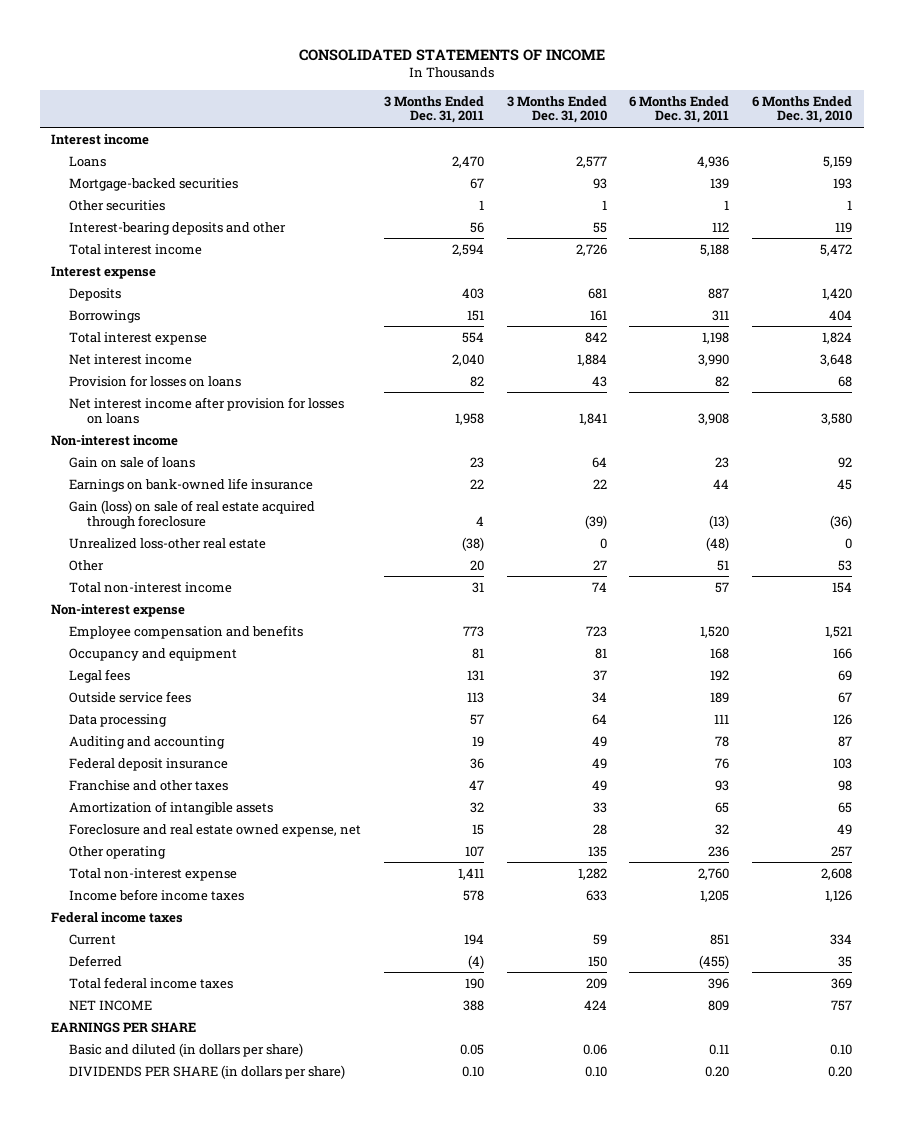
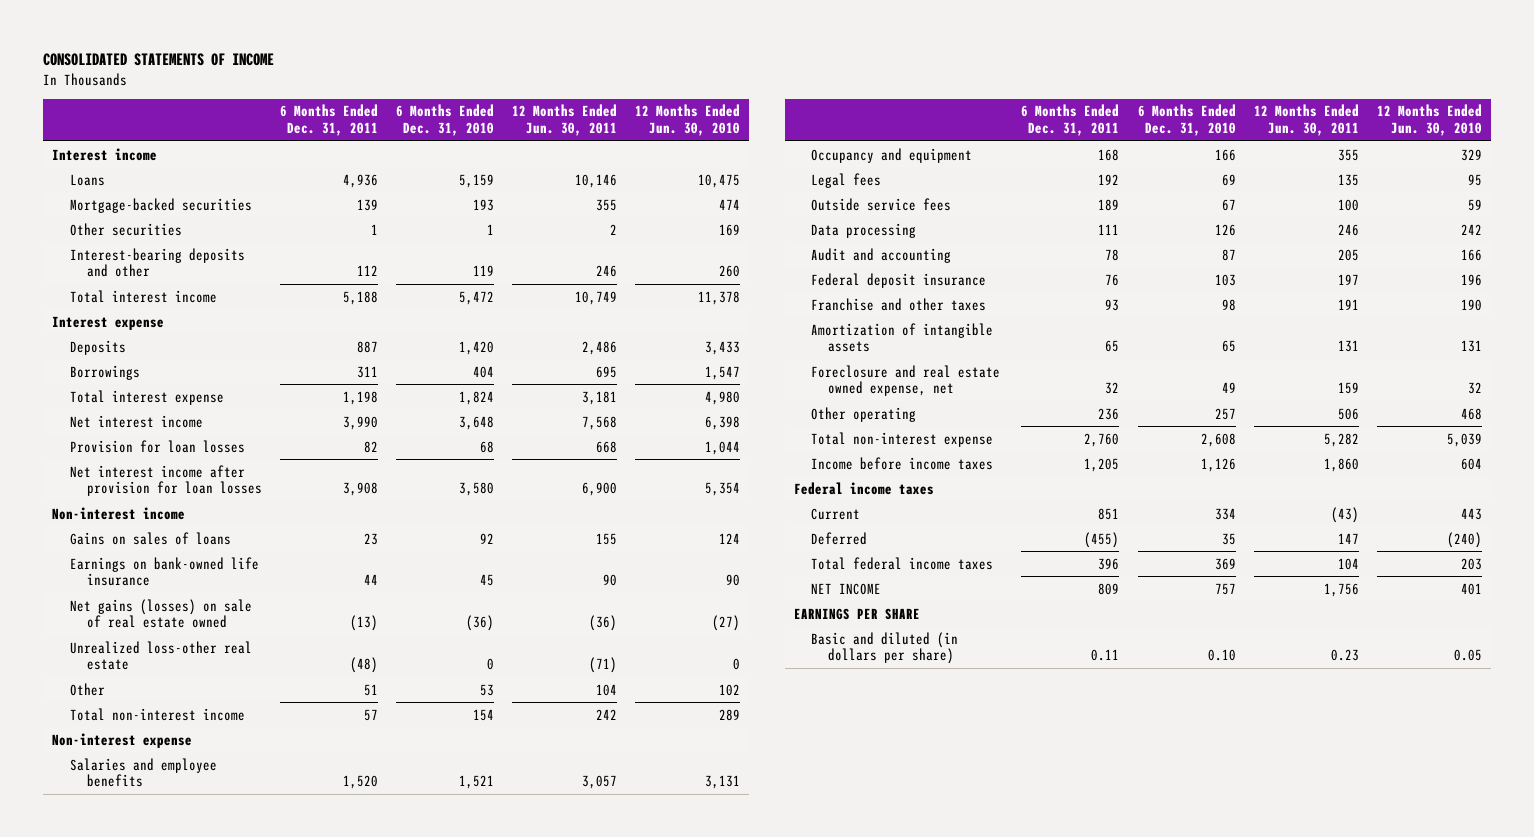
[383,95,484,124] 3 Months Ended Dec. 31, 2011 -> none
[506,95,607,124] 3 Months Ended Dec. 31, 2010 -> none
none -> [512,104,618,137] 12 Months Ended Jun. 30, 2011
none -> [635,104,741,137] 12 Months Ended Jun. 30, 2010
[69,374,242,387] Provision for losses on loans -> [69,439,245,453] Provision for loan losses
[69,396,345,424] Net interest income after provision for losses on loans -> [69,464,262,497] Net interest income after provision for loan losses
[69,455,196,468] Gain on sale of loans -> [69,531,231,545] Gains on sales of loans
[69,499,316,529] Gain (loss) on sale of real estate acquired through foreclosure -> [69,598,252,629] Net gains (losses) on sale of real estate owned
[69,624,304,639] Employee compensation and benefits -> [69,757,217,788] Salaries and employee benefits
[69,735,226,749] Auditing and accounting -> [811,247,952,263] Audit and accounting
[69,1064,346,1079] DIVIDENDS PER SHARE (in dollars per share) -> none

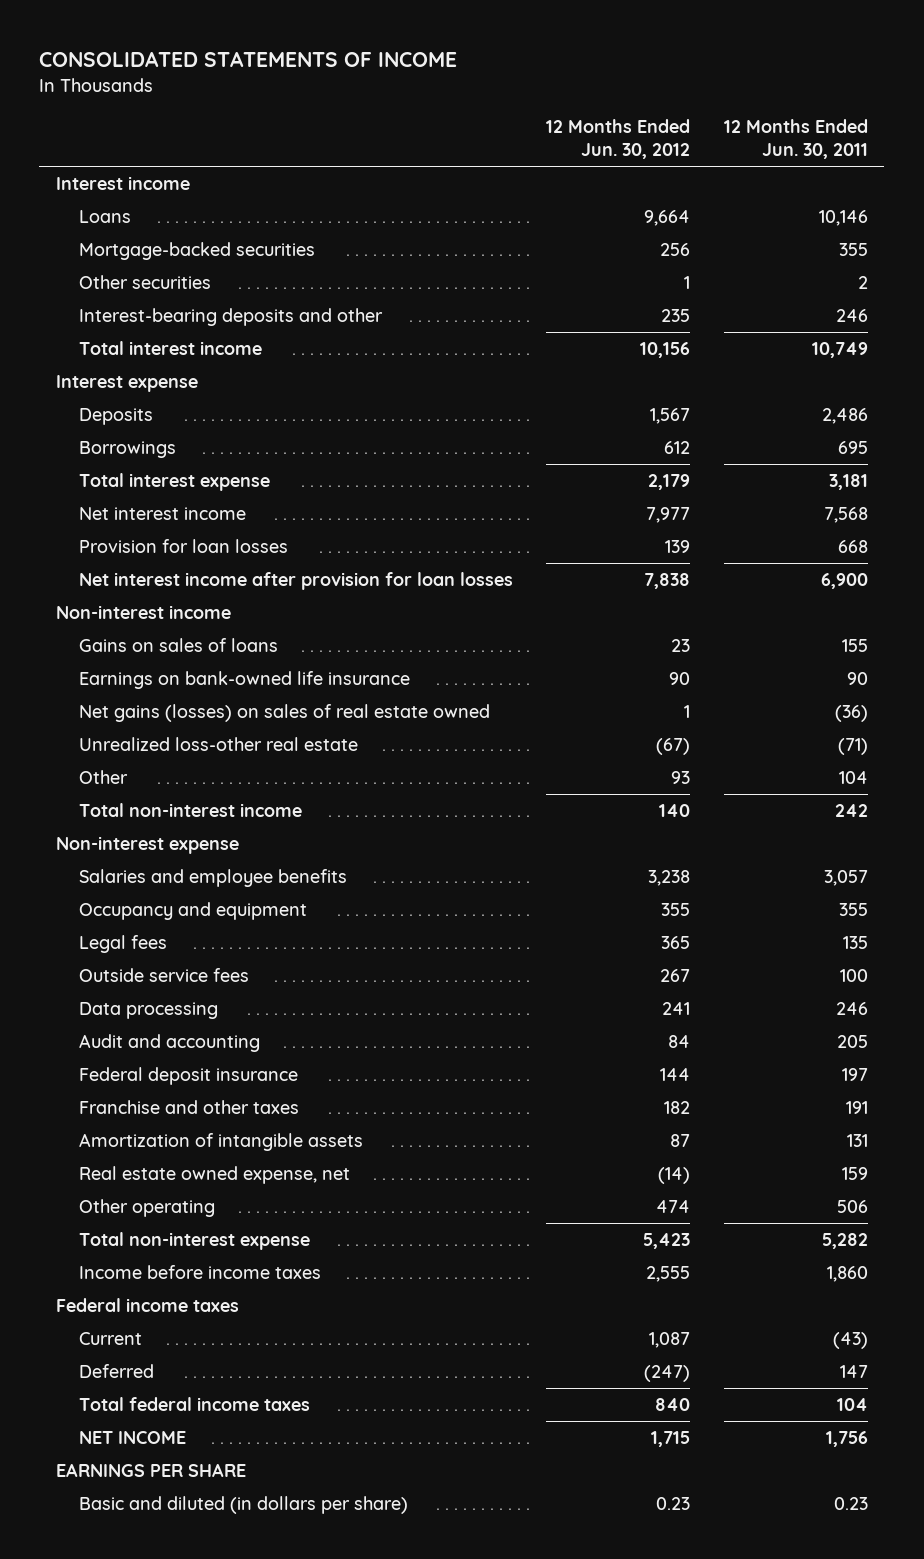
[279,104,378,137] 6 Months Ended Dec. 31, 2011 -> none
[395,104,494,137] 6 Months Ended Dec. 31, 2010 -> none
[635,104,741,137] 12 Months Ended Jun. 30, 2010 -> none
none -> [546,119,691,160] 12 Months Ended Jun. 30, 2012
[69,598,252,629] Net gains (losses) on sale of real estate owned -> [79,703,491,722] Net gains (losses) on sales of real estate owned
[811,364,1001,397] Foreclosure and real estate owned expense, net -> [79,1165,351,1184] Real estate owned expense, net

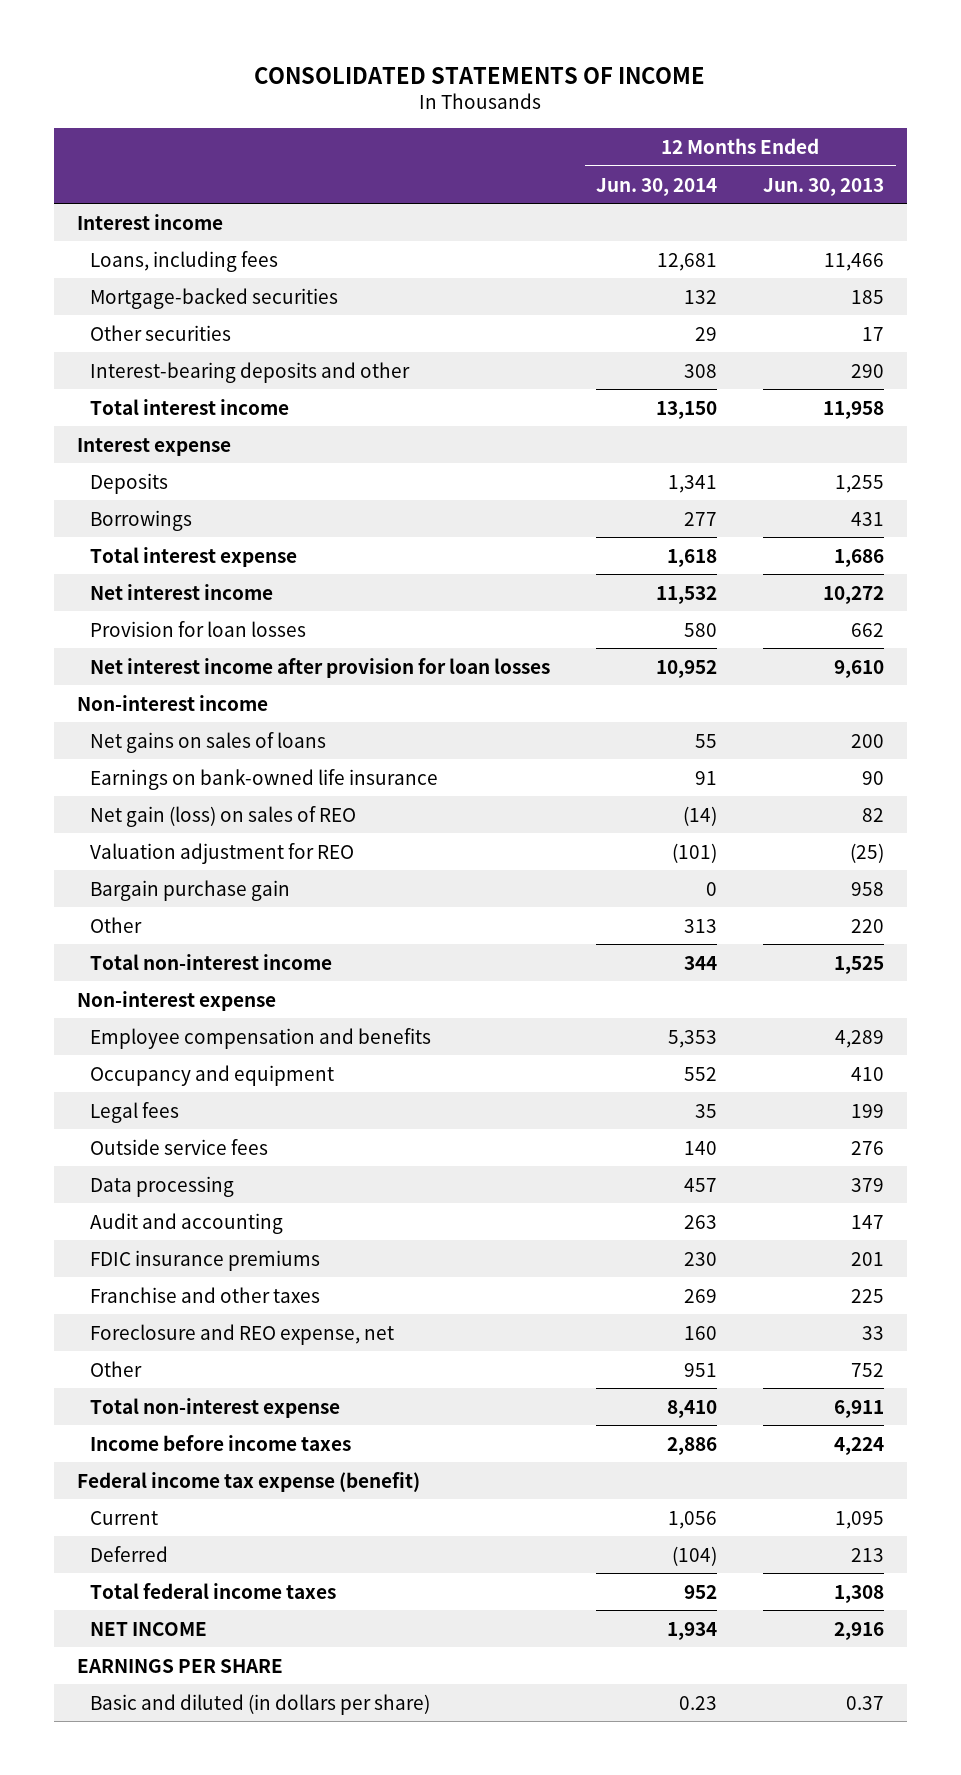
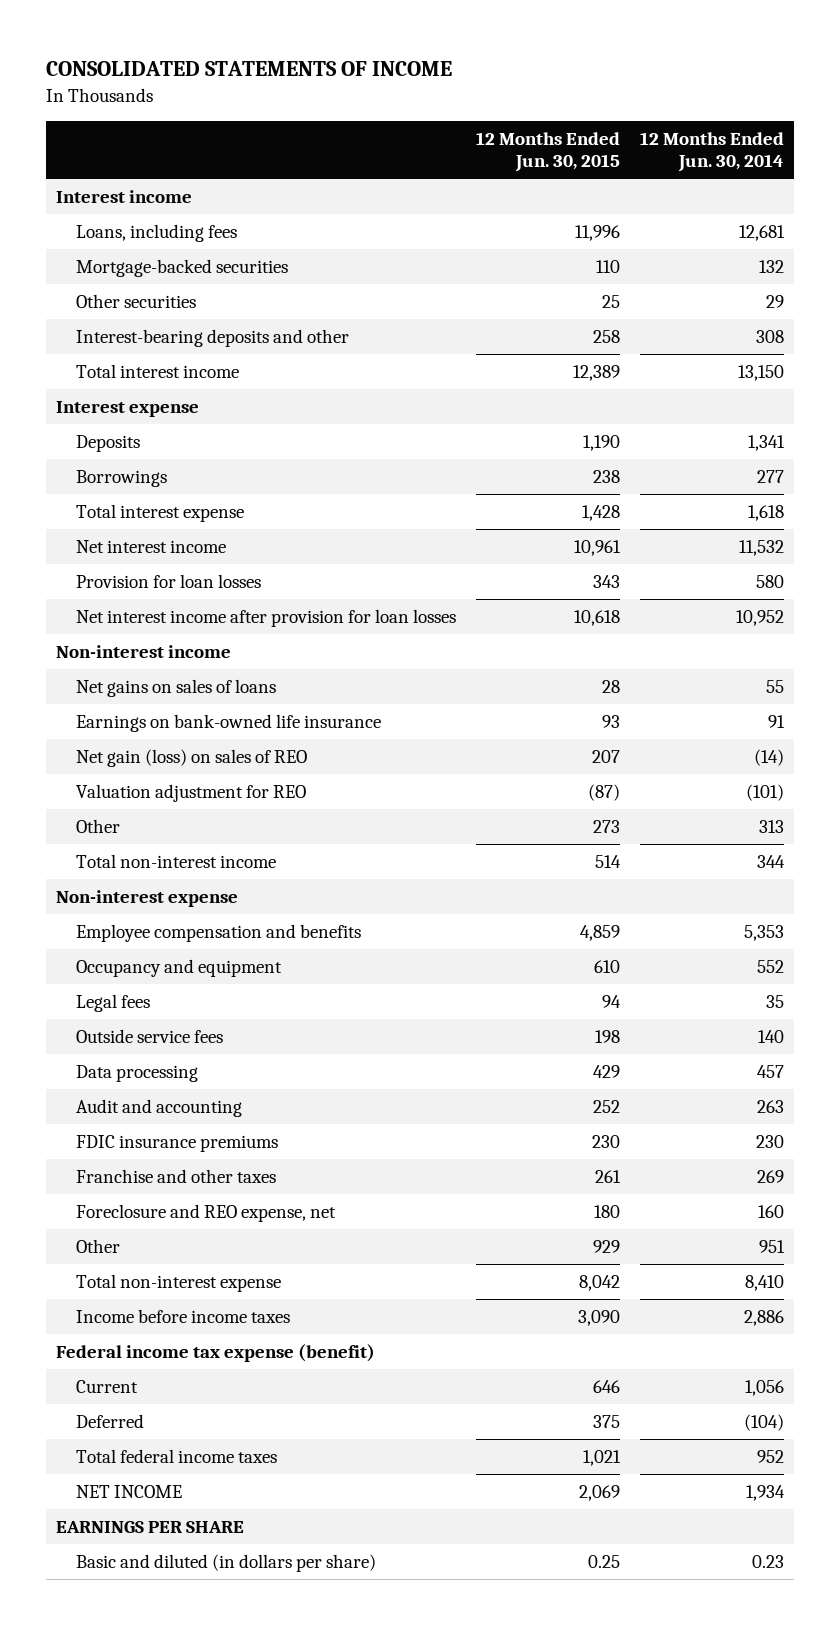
[763,177,885,196] Jun. 30, 2013 -> none
none -> [476,132,621,173] 12 Months Ended Jun. 30, 2015
[90,879,291,901] Bargain purchase gain -> none

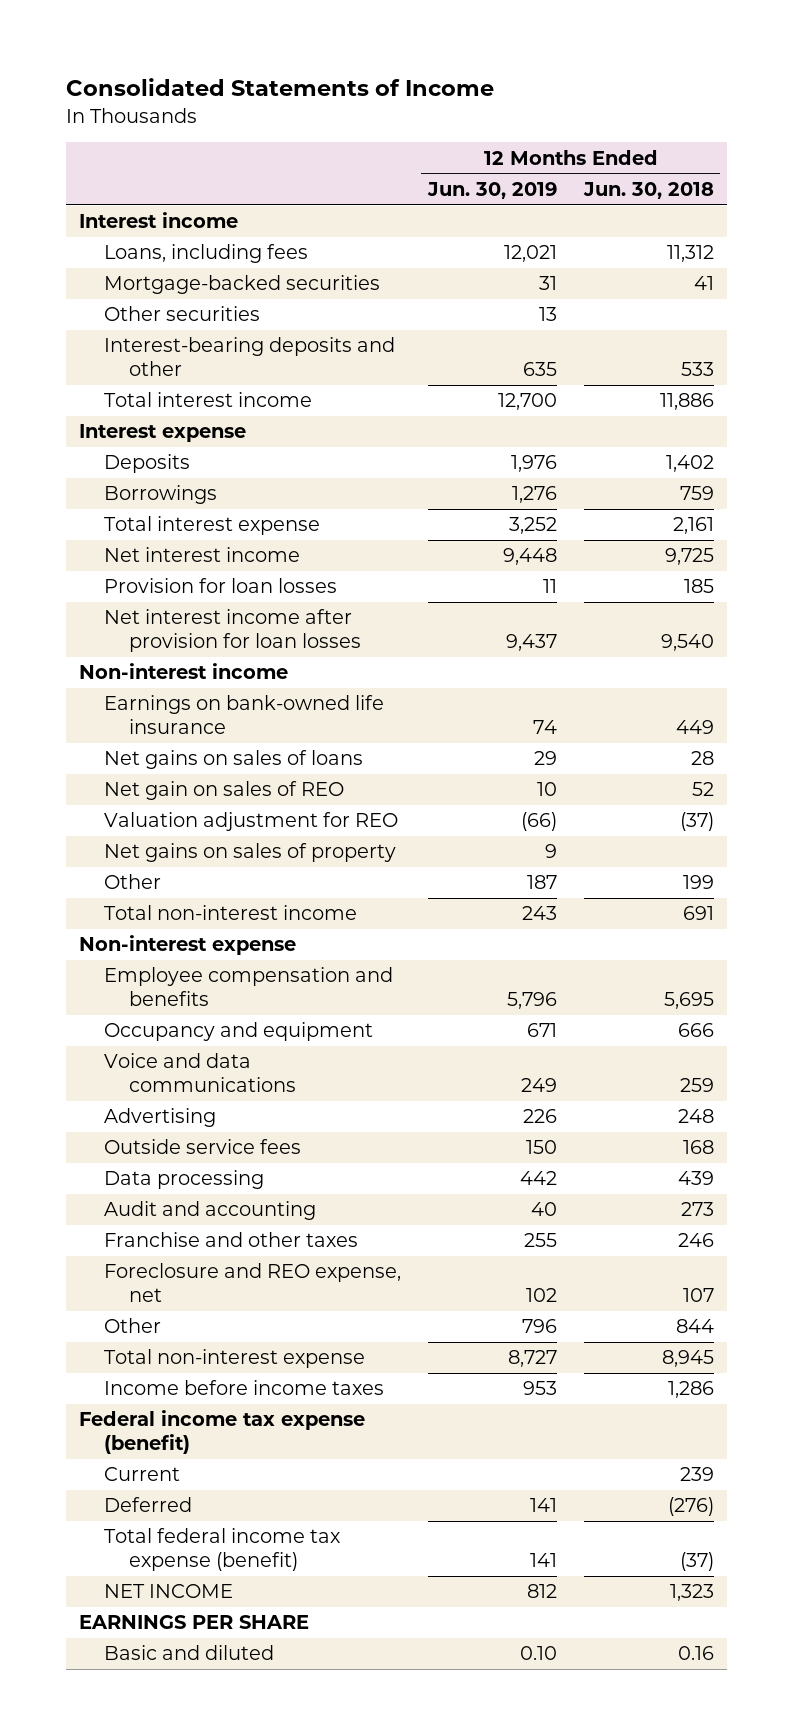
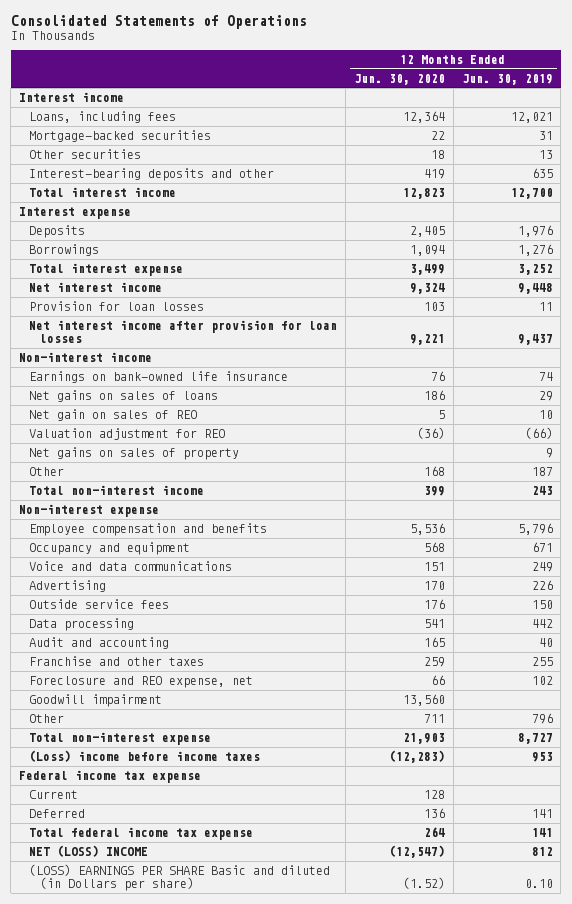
[65,78,494,97] Consolidated Statements of Income -> [10,15,307,30] Consolidated Statements of Operations
[582,181,714,199] Jun. 30, 2018 -> none
none -> [353,73,445,85] Jun. 30, 2020
none -> [29,694,163,708] Goodwill impairment
[104,1380,385,1396] Income before income taxes -> [29,750,261,763] (Loss) income before income taxes
[79,1410,366,1454] Federal income tax expense (benefit) -> [19,770,202,784] Federal income tax expense
[79,1615,310,1630] EARNINGS PER SHARE -> none
[104,1528,342,1571] Total federal income tax expense (benefit) -> [29,827,254,841] Total federal income tax expense
[104,1584,234,1599] NET INCOME -> [29,845,149,858] NET (LOSS) INCOME
[104,1645,275,1661] Basic and diluted -> [29,864,331,891] (LOSS) EARNINGS PER SHARE Basic and diluted (in Dollars per share)

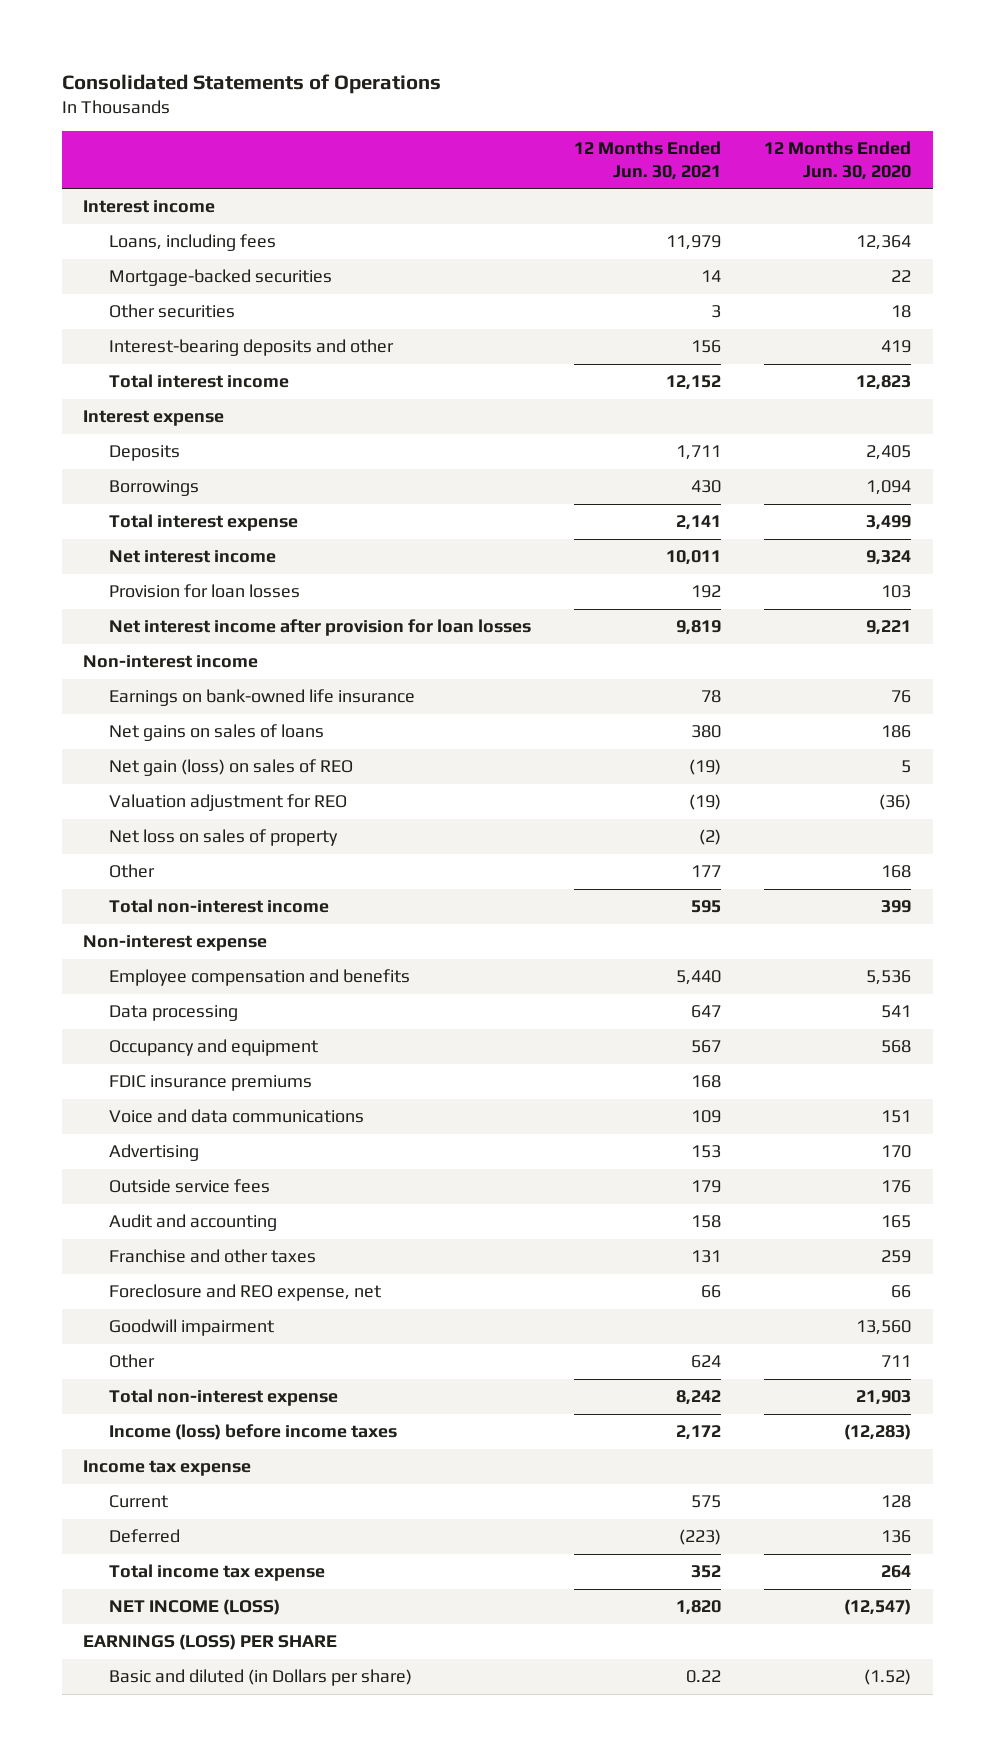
[461,73,553,85] Jun. 30, 2019 -> none
none -> [573,141,721,180] 12 Months Ended Jun. 30, 2021
[29,409,198,422] Net gain on sales of REO -> [108,759,353,777] Net gain (loss) on sales of REO
[29,447,240,461] Net gains on sales of property -> [108,829,338,847] Net loss on sales of property
[29,618,135,632] Data processing -> [108,1005,238,1022] Data processing
none -> [108,1075,312,1092] FDIC insurance premiums
[29,750,261,763] (Loss) income before income taxes -> [108,1424,397,1441] Income (loss) before income taxes
[19,770,202,784] Federal income tax expense -> [83,1460,252,1477] Income tax expense
[29,827,254,841] Total federal income tax expense -> [108,1564,325,1582] Total income tax expense
[29,845,149,858] NET (LOSS) INCOME -> [108,1599,280,1616] NET INCOME (LOSS)
none -> [83,1634,338,1651] EARNINGS (LOSS) PER SHARE
[29,864,331,891] (LOSS) EARNINGS PER SHARE Basic and diluted (in Dollars per share) -> [108,1669,412,1687] Basic and diluted (in Dollars per share)

